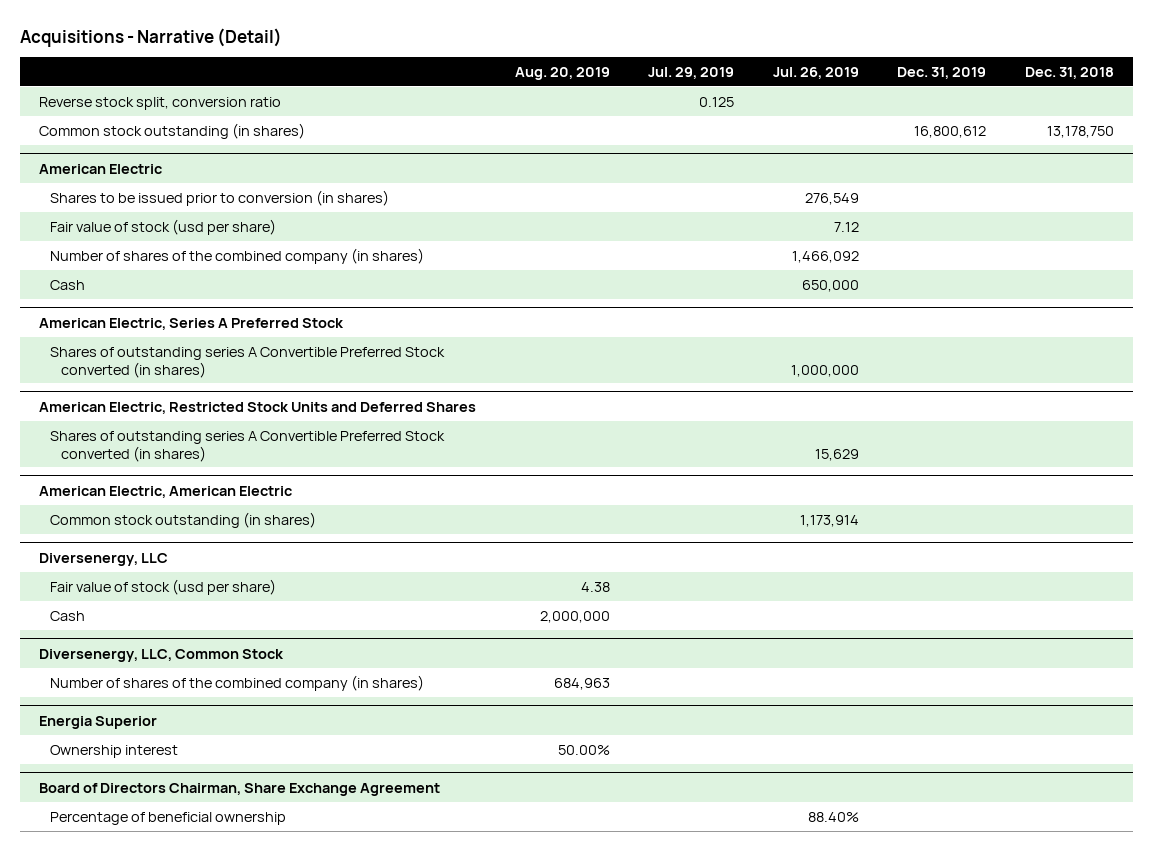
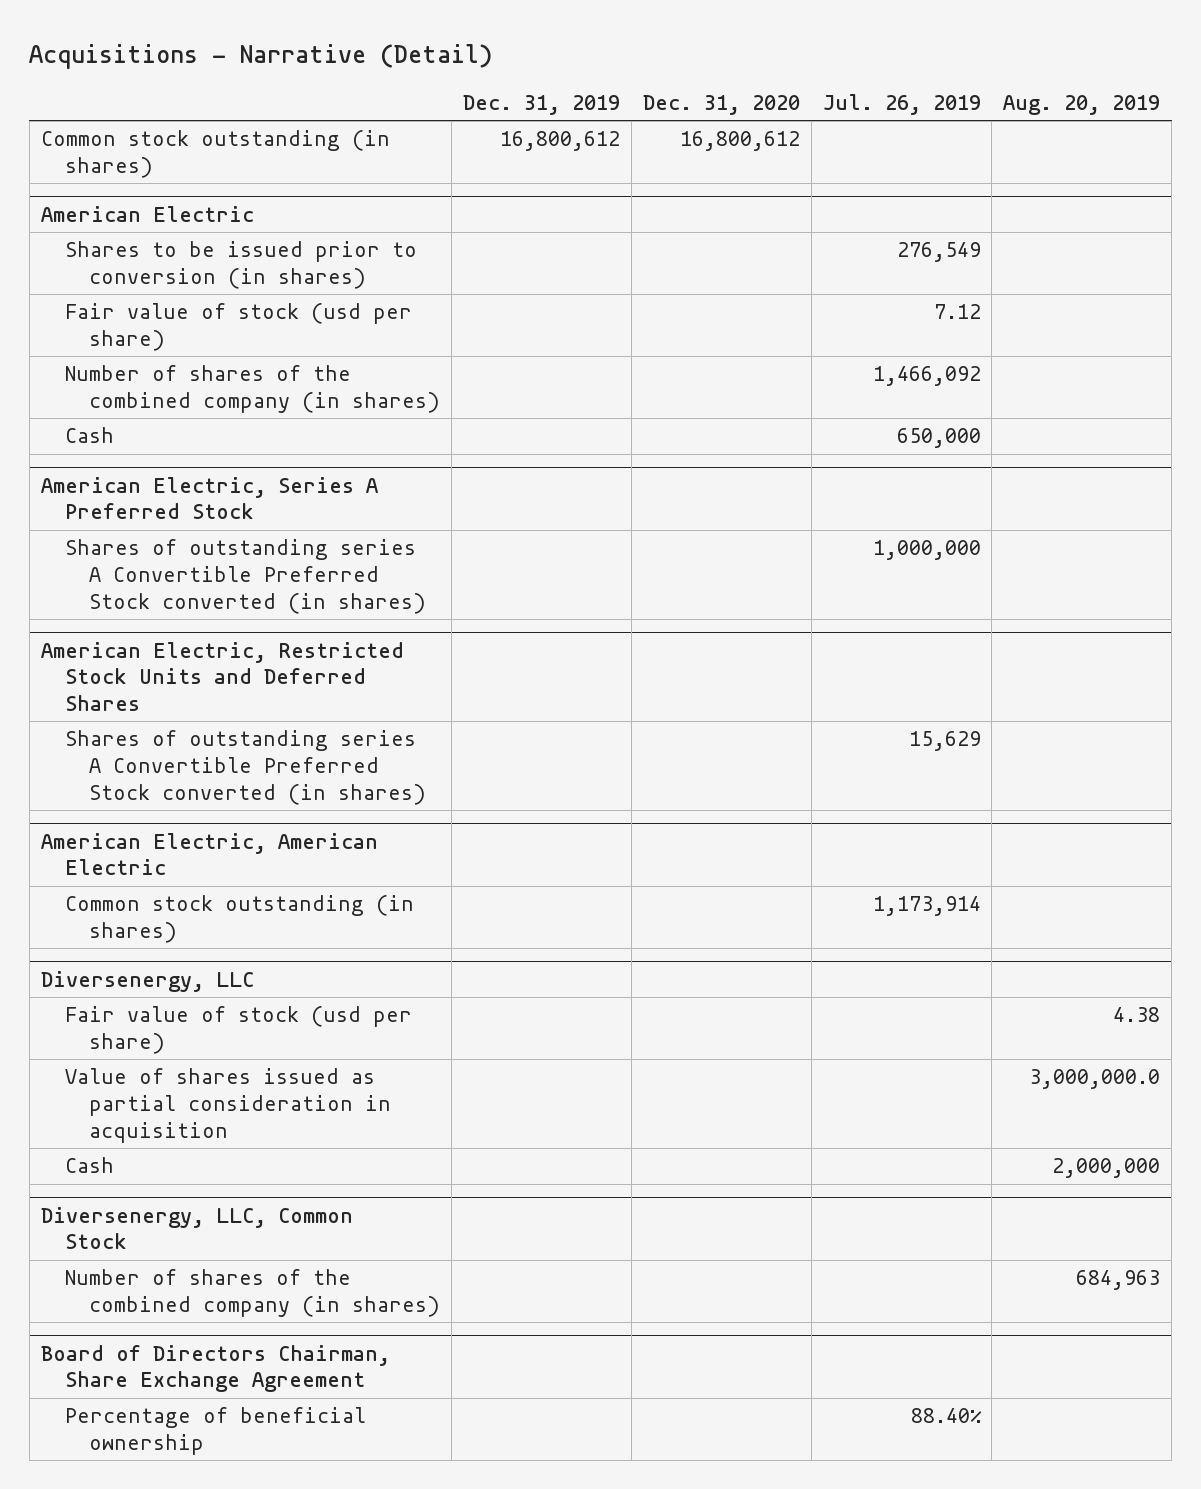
[648,67,735,80] Jul. 29, 2019 -> none
[1024,67,1114,80] Dec. 31, 2018 -> none
none -> [642,94,800,115] Dec. 31, 2020
[39,96,282,110] Reverse stock split, conversion ratio -> none
none -> [64,1068,391,1143] Value of shares issued as partial consideration in acquisition
[39,715,158,729] Energia Superior -> none
[50,744,179,758] Ownership interest -> none

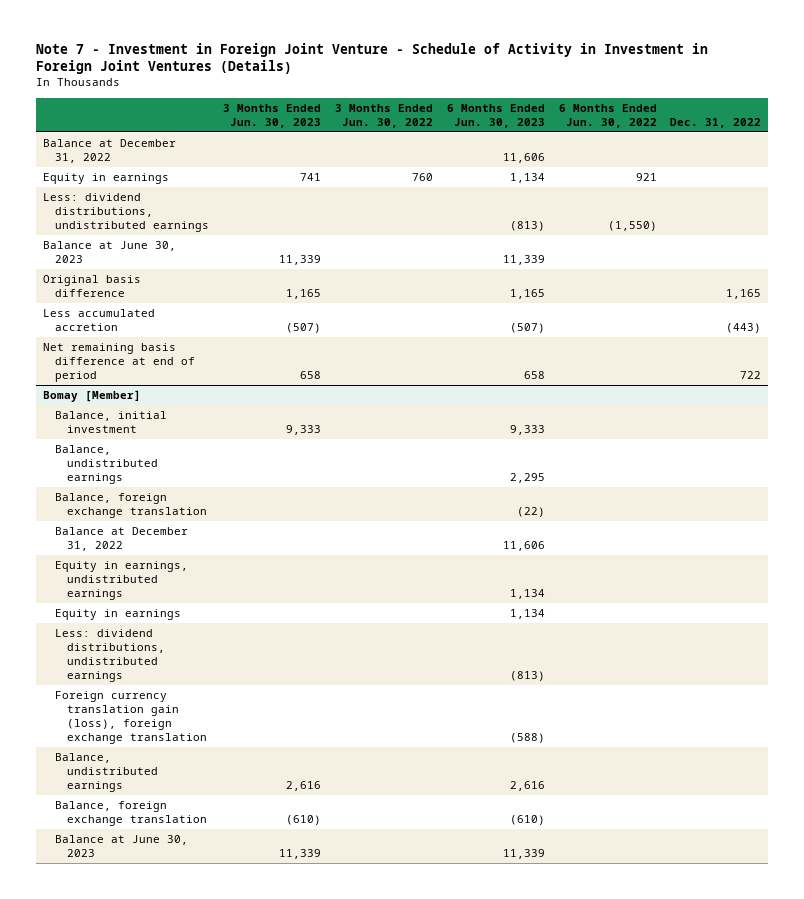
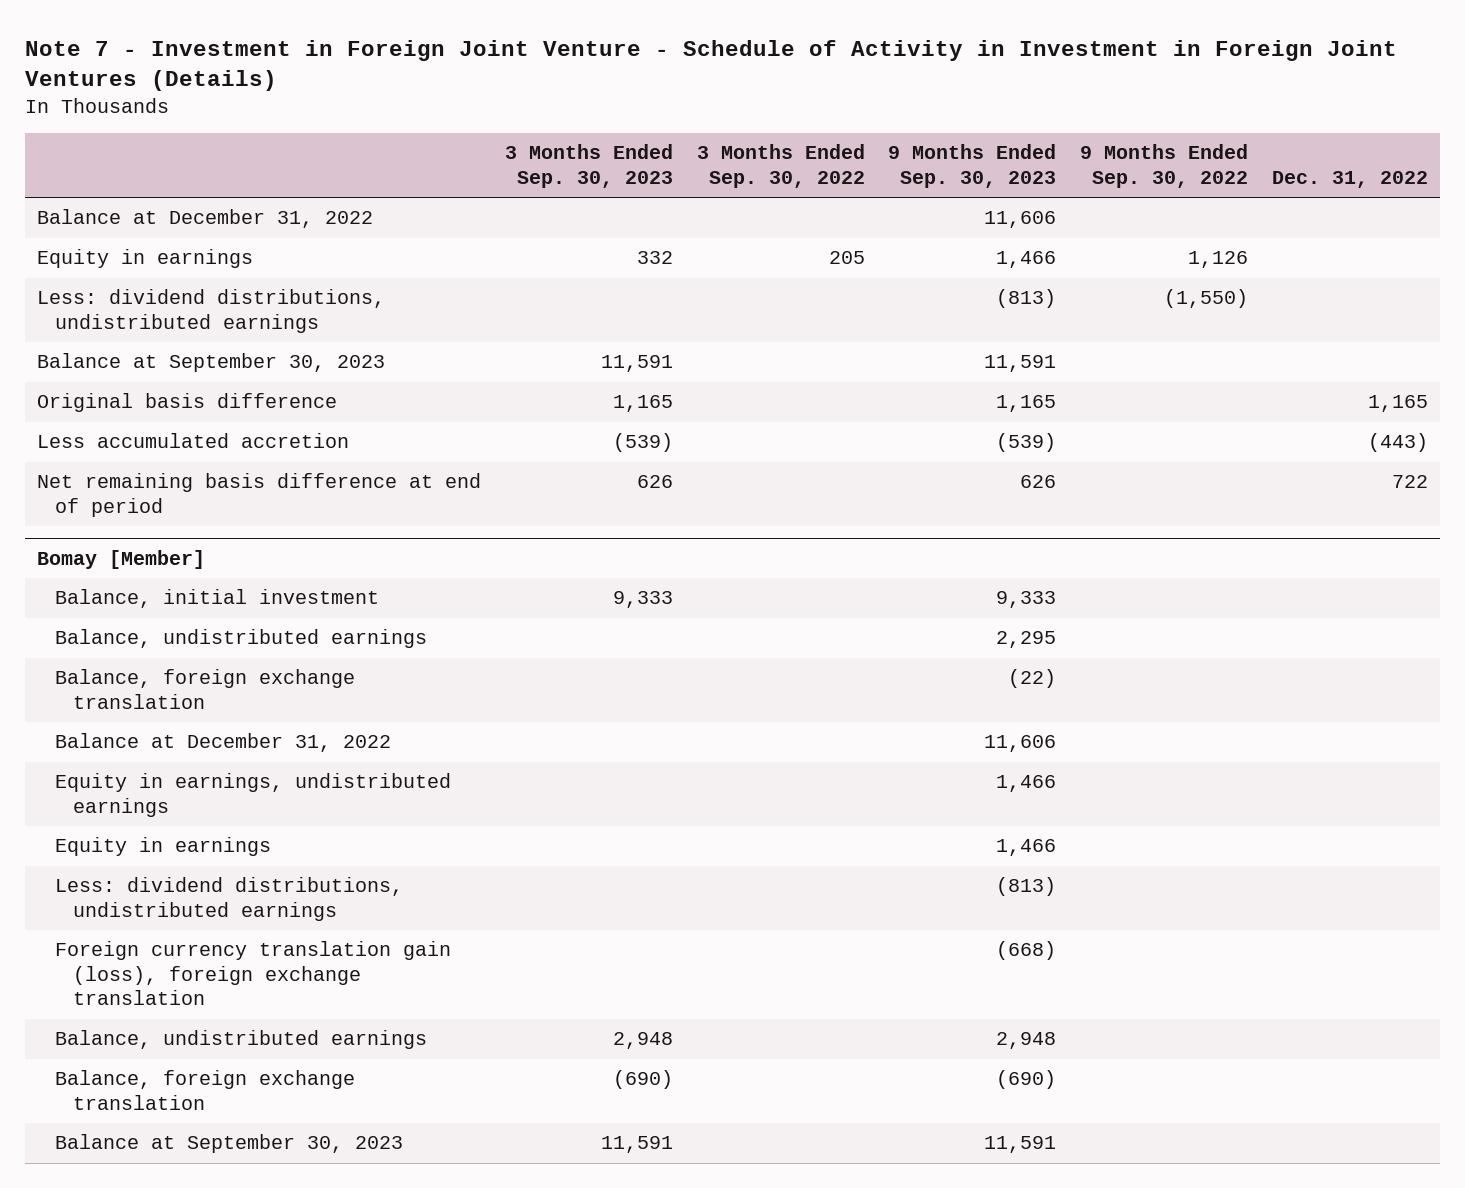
[223,103,322,128] 3 Months Ended Jun. 30, 2023 -> none
[334,103,433,128] 3 Months Ended Jun. 30, 2022 -> none
[446,103,545,128] 6 Months Ended Jun. 30, 2023 -> none
[558,103,657,128] 6 Months Ended Jun. 30, 2022 -> none
none -> [504,144,673,188] 3 Months Ended Sep. 30, 2023
none -> [696,144,865,188] 3 Months Ended Sep. 30, 2022
none -> [888,144,1057,188] 9 Months Ended Sep. 30, 2023
none -> [1080,144,1249,188] 9 Months Ended Sep. 30, 2022
[43,241,177,264] Balance at June 30, 2023 -> [36,353,385,373] Balance at September 30, 2023
[55,835,189,858] Balance at June 30, 2023 -> [55,1134,404,1154] Balance at September 30, 2023

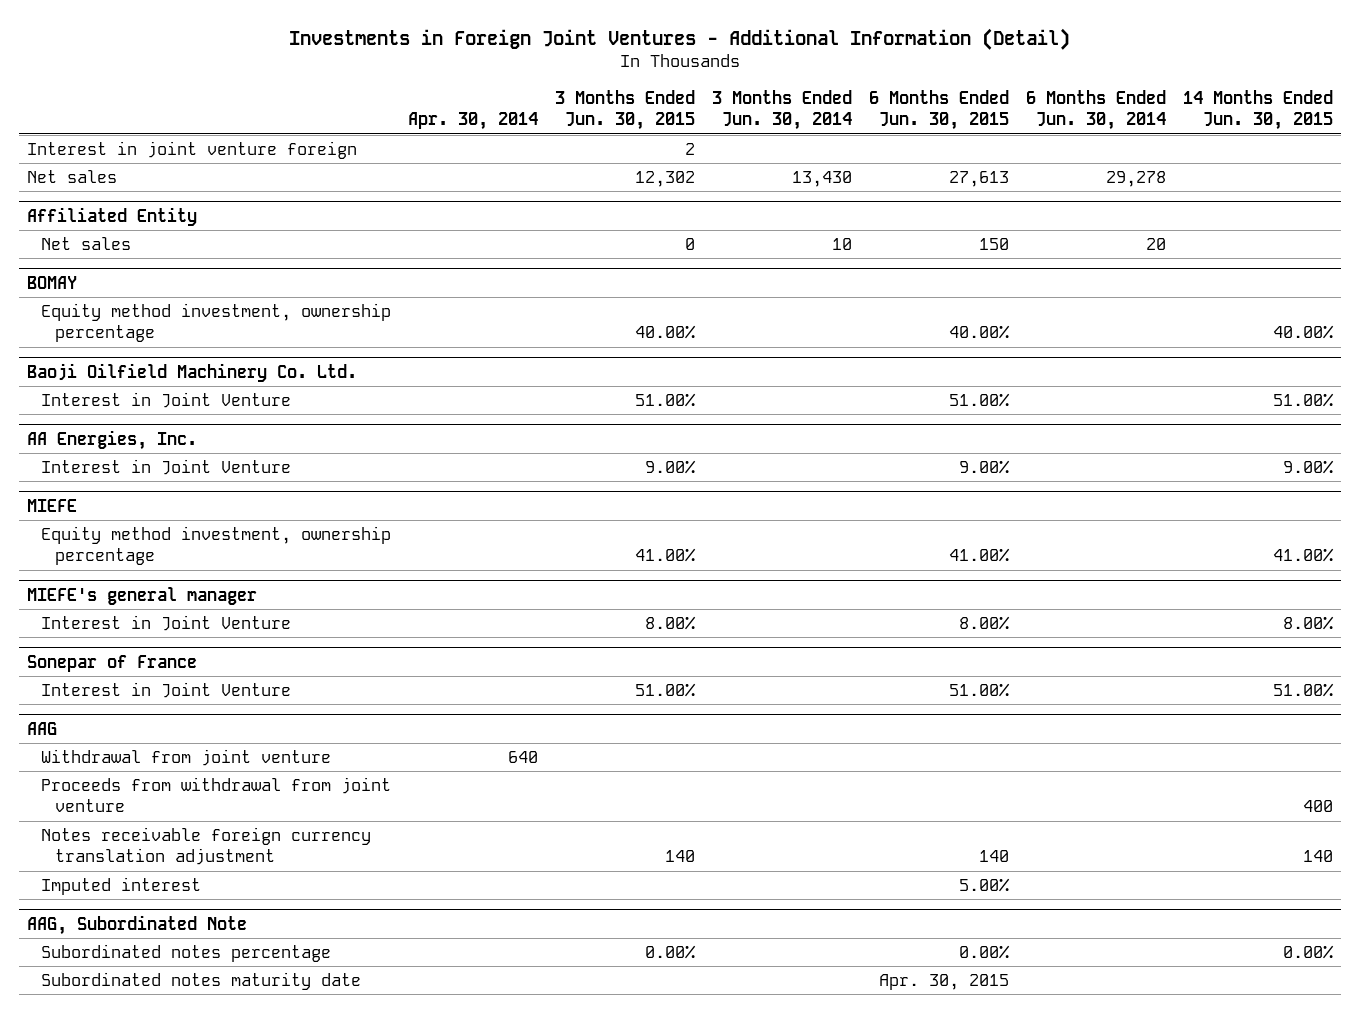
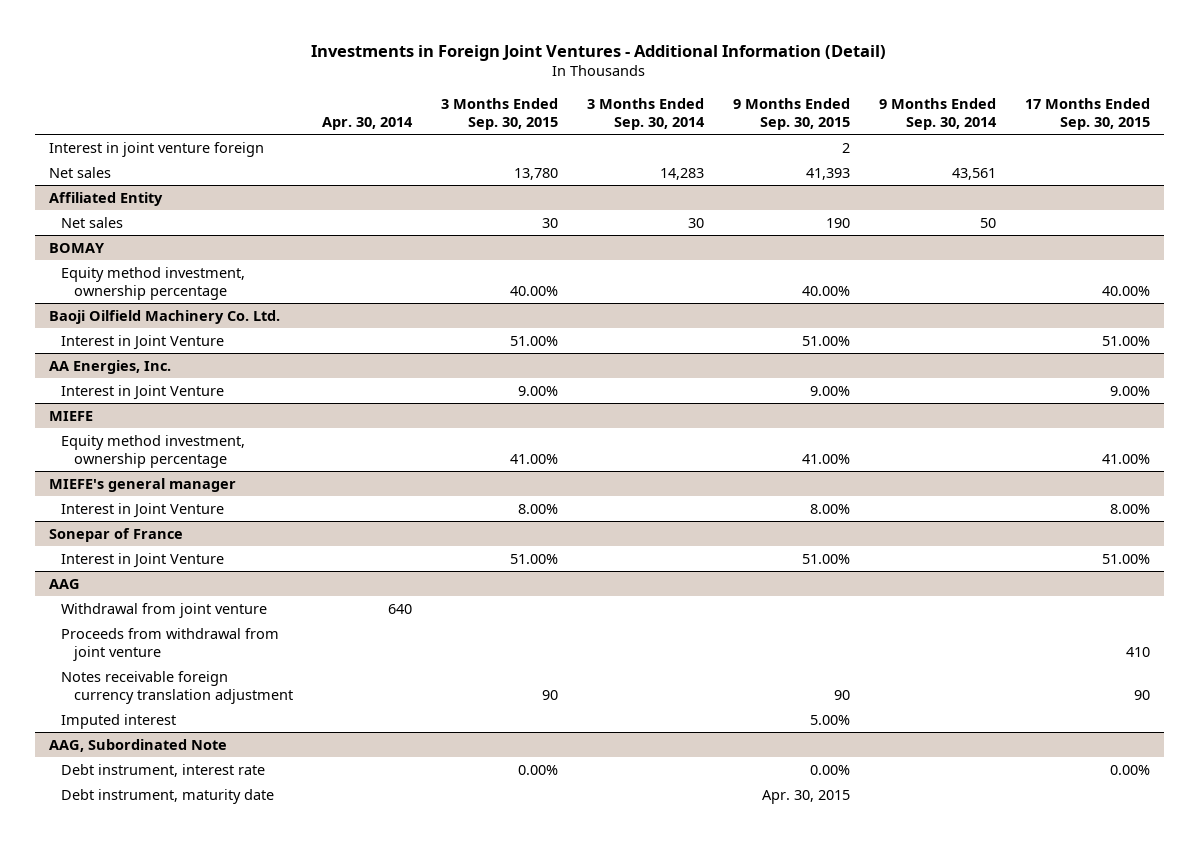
[555,89,696,131] 3 Months Ended Jun. 30, 2015 -> none
[711,89,852,131] 3 Months Ended Jun. 30, 2014 -> none
[868,89,1009,131] 6 Months Ended Jun. 30, 2015 -> none
[1025,89,1166,131] 6 Months Ended Jun. 30, 2014 -> none
[1182,89,1333,131] 14 Months Ended Jun. 30, 2015 -> none
none -> [440,97,558,130] 3 Months Ended Sep. 30, 2015
none -> [586,97,705,130] 3 Months Ended Sep. 30, 2014
none -> [732,97,850,130] 9 Months Ended Sep. 30, 2015
none -> [878,97,997,130] 9 Months Ended Sep. 30, 2014
none -> [1024,97,1150,130] 17 Months Ended Sep. 30, 2015
[41,944,332,963] Subordinated notes percentage -> [61,763,266,777] Debt instrument, interest rate
[41,972,362,991] Subordinated notes maturity date -> [61,788,275,804] Debt instrument, maturity date

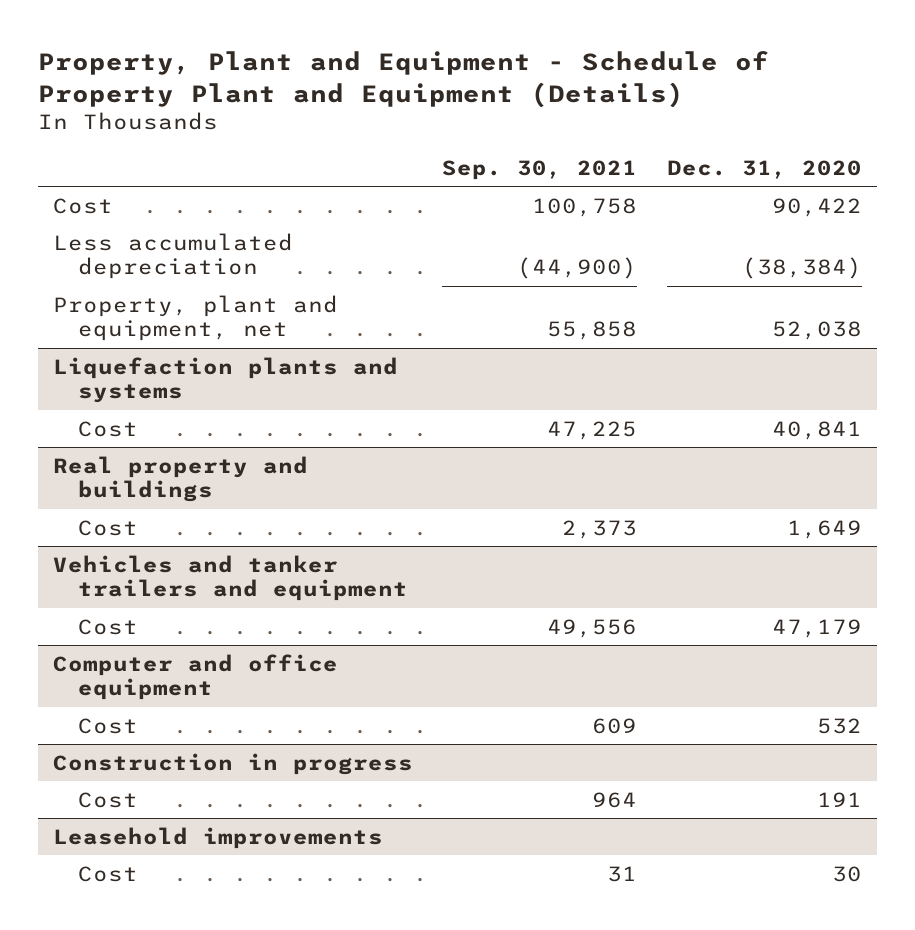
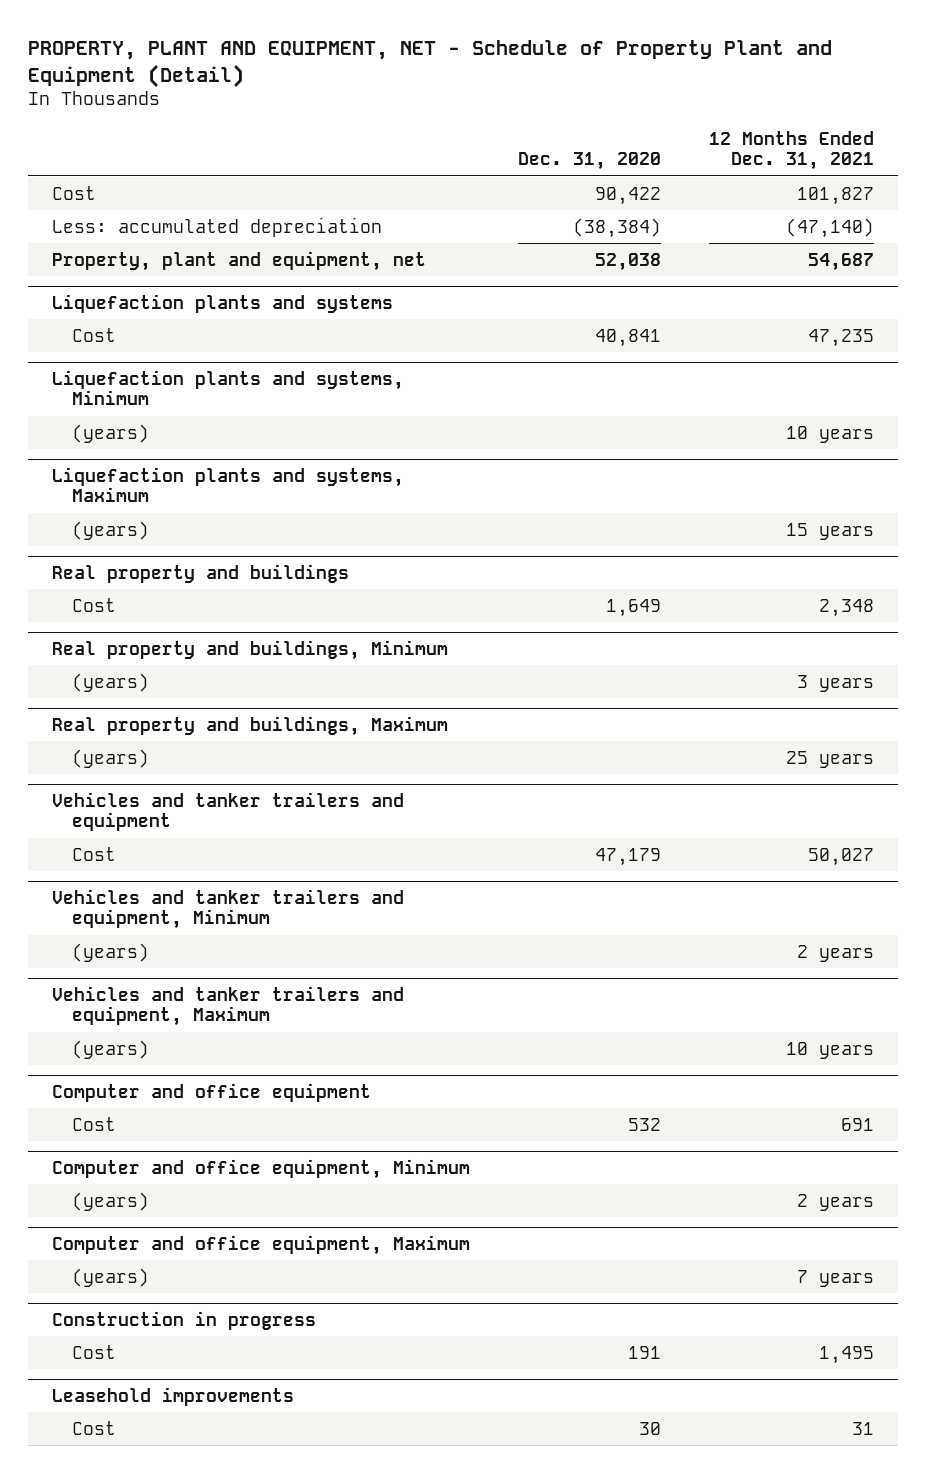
[38,50,770,108] Property, Plant and Equipment - Schedule of Property Plant and Equipment (Details) -> [27,39,832,88] PROPERTY, PLANT AND EQUIPMENT, NET - Schedule of Property Plant and Equipment (Detail)
[442,160,638,181] Sep. 30, 2021 -> none
none -> [708,130,874,171] 12 Months Ended Dec. 31, 2021
[52,232,293,280] Less accumulated depreciation -> [51,216,382,237] Less: accumulated depreciation
none -> [51,369,404,406] Liquefaction plants and systems, Minimum
none -> [72,423,150,443] (years)
none -> [51,466,404,503] Liquefaction plants and systems, Maximum
none -> [72,520,150,540] (years)
none -> [51,639,448,660] Real property and buildings, Minimum
none -> [72,672,150,692] (years)
none -> [51,715,448,736] Real property and buildings, Maximum
none -> [72,748,150,768] (years)
none -> [51,888,404,930] Vehicles and tanker trailers and equipment, Minimum
none -> [72,942,150,962] (years)
none -> [51,985,404,1027] Vehicles and tanker trailers and equipment, Maximum
none -> [72,1039,150,1059] (years)
none -> [51,1158,470,1179] Computer and office equipment, Minimum
none -> [72,1191,150,1211] (years)
none -> [51,1234,470,1255] Computer and office equipment, Maximum
none -> [72,1267,150,1287] (years)

